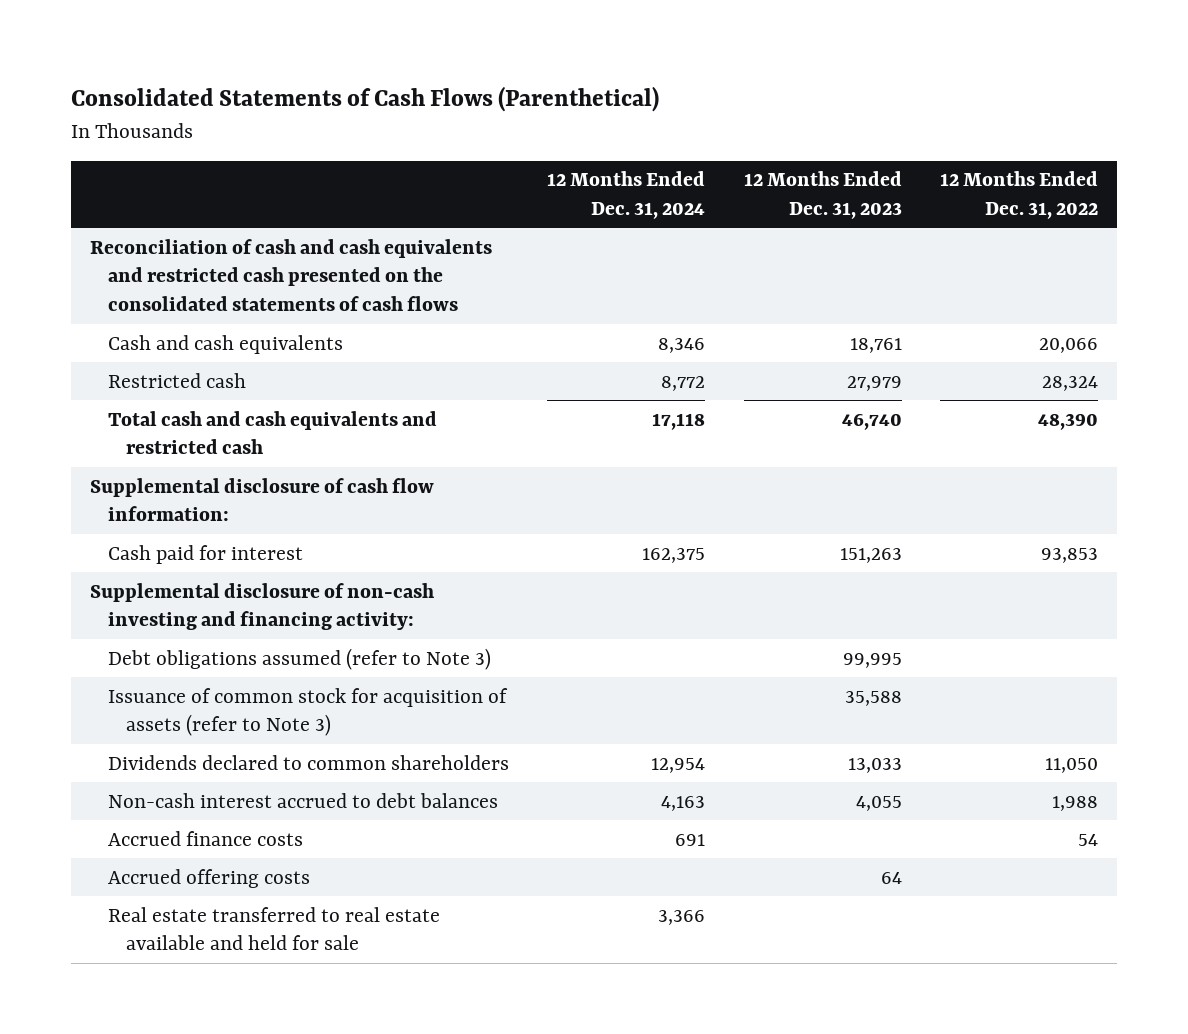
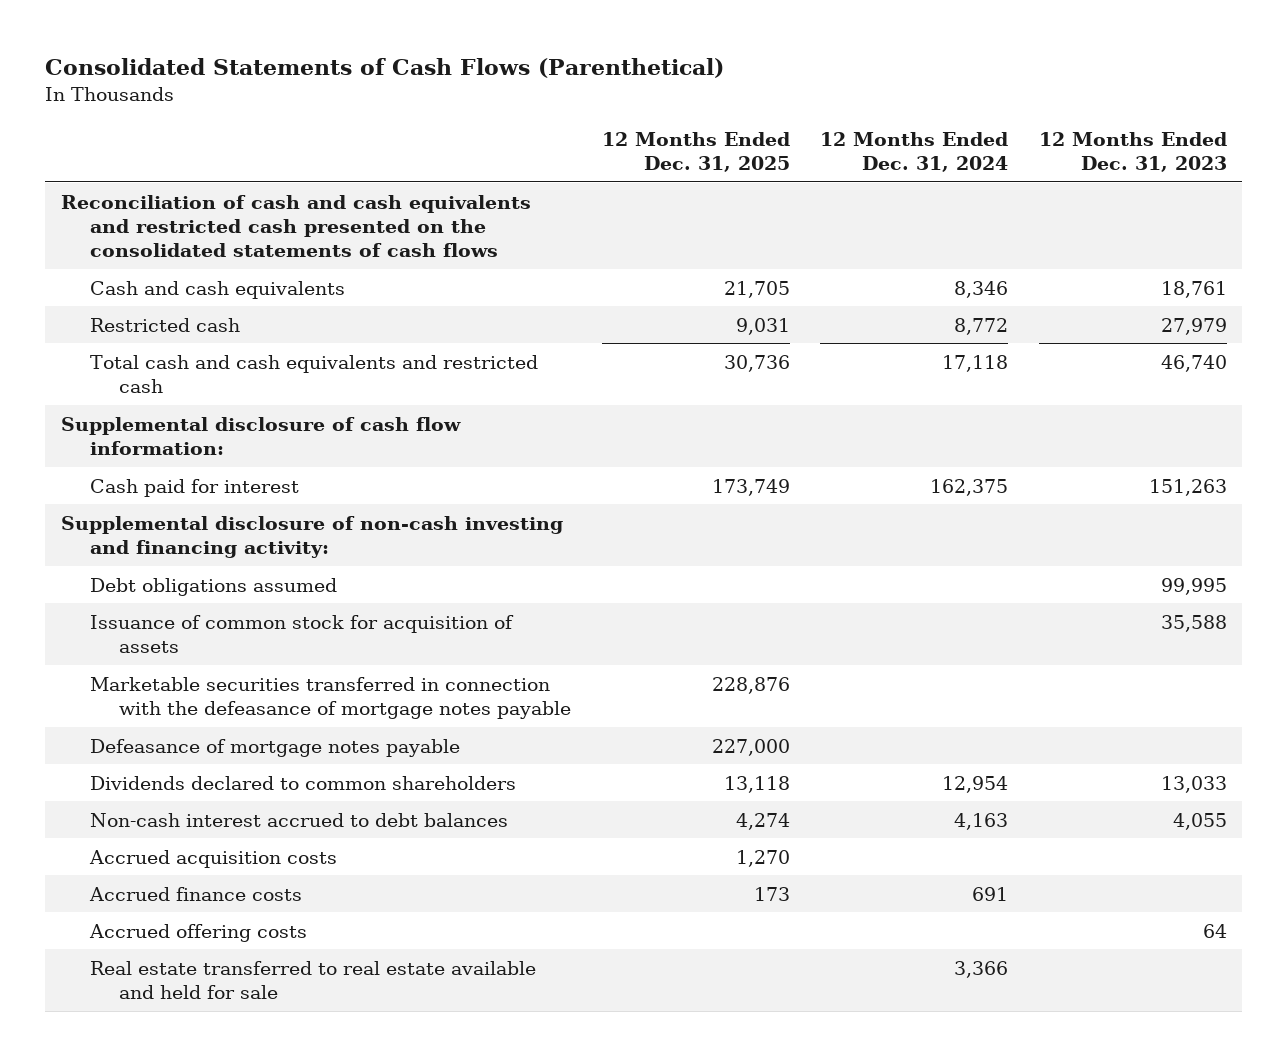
[939,171,1098,219] 12 Months Ended Dec. 31, 2022 -> none
none -> [601,131,790,173] 12 Months Ended Dec. 31, 2025
[108,647,492,670] Debt obligations assumed (refer to Note 3) -> [89,577,337,596] Debt obligations assumed
[108,687,509,737] Issuance of common stock for acquisition of assets (refer to Note 3) -> [89,614,514,653] Issuance of common stock for acquisition of assets
none -> [89,676,572,719] Marketable securities transferred in connection with the defeasance of mortgage notes payable
none -> [89,738,460,757] Defeasance of mortgage notes payable
none -> [88,849,337,868] Accrued acquisition costs

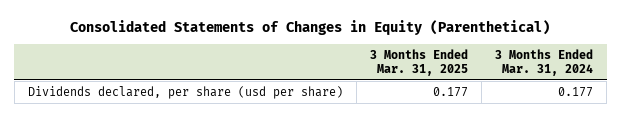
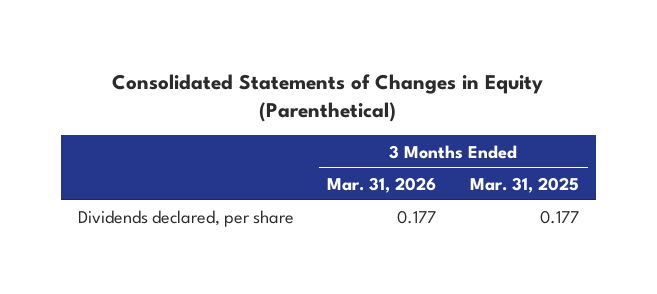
[495,48,594,76] 3 Months Ended Mar. 31, 2024 -> none
none -> [327,176,437,193] Mar. 31, 2026
[27,85,343,99] Dividends declared, per share (usd per share) -> [77,210,294,228] Dividends declared, per share

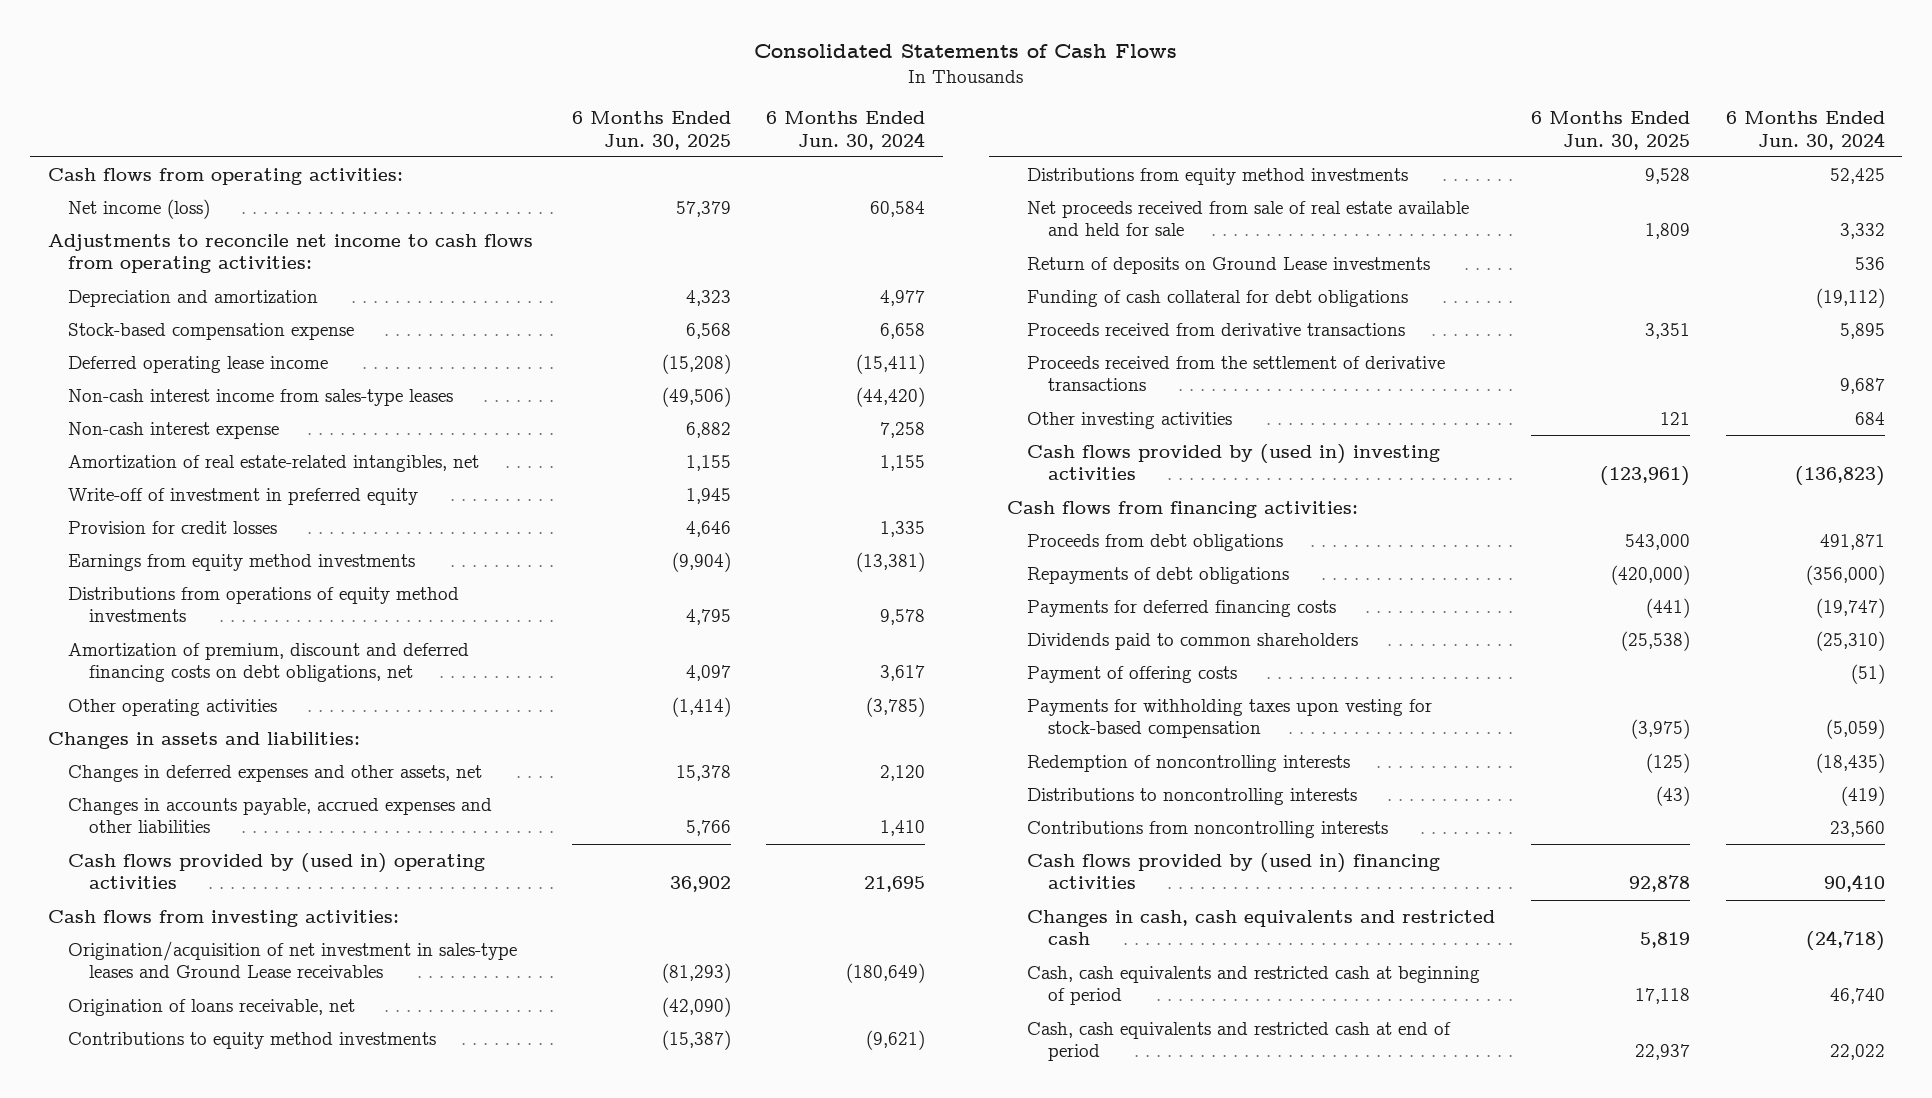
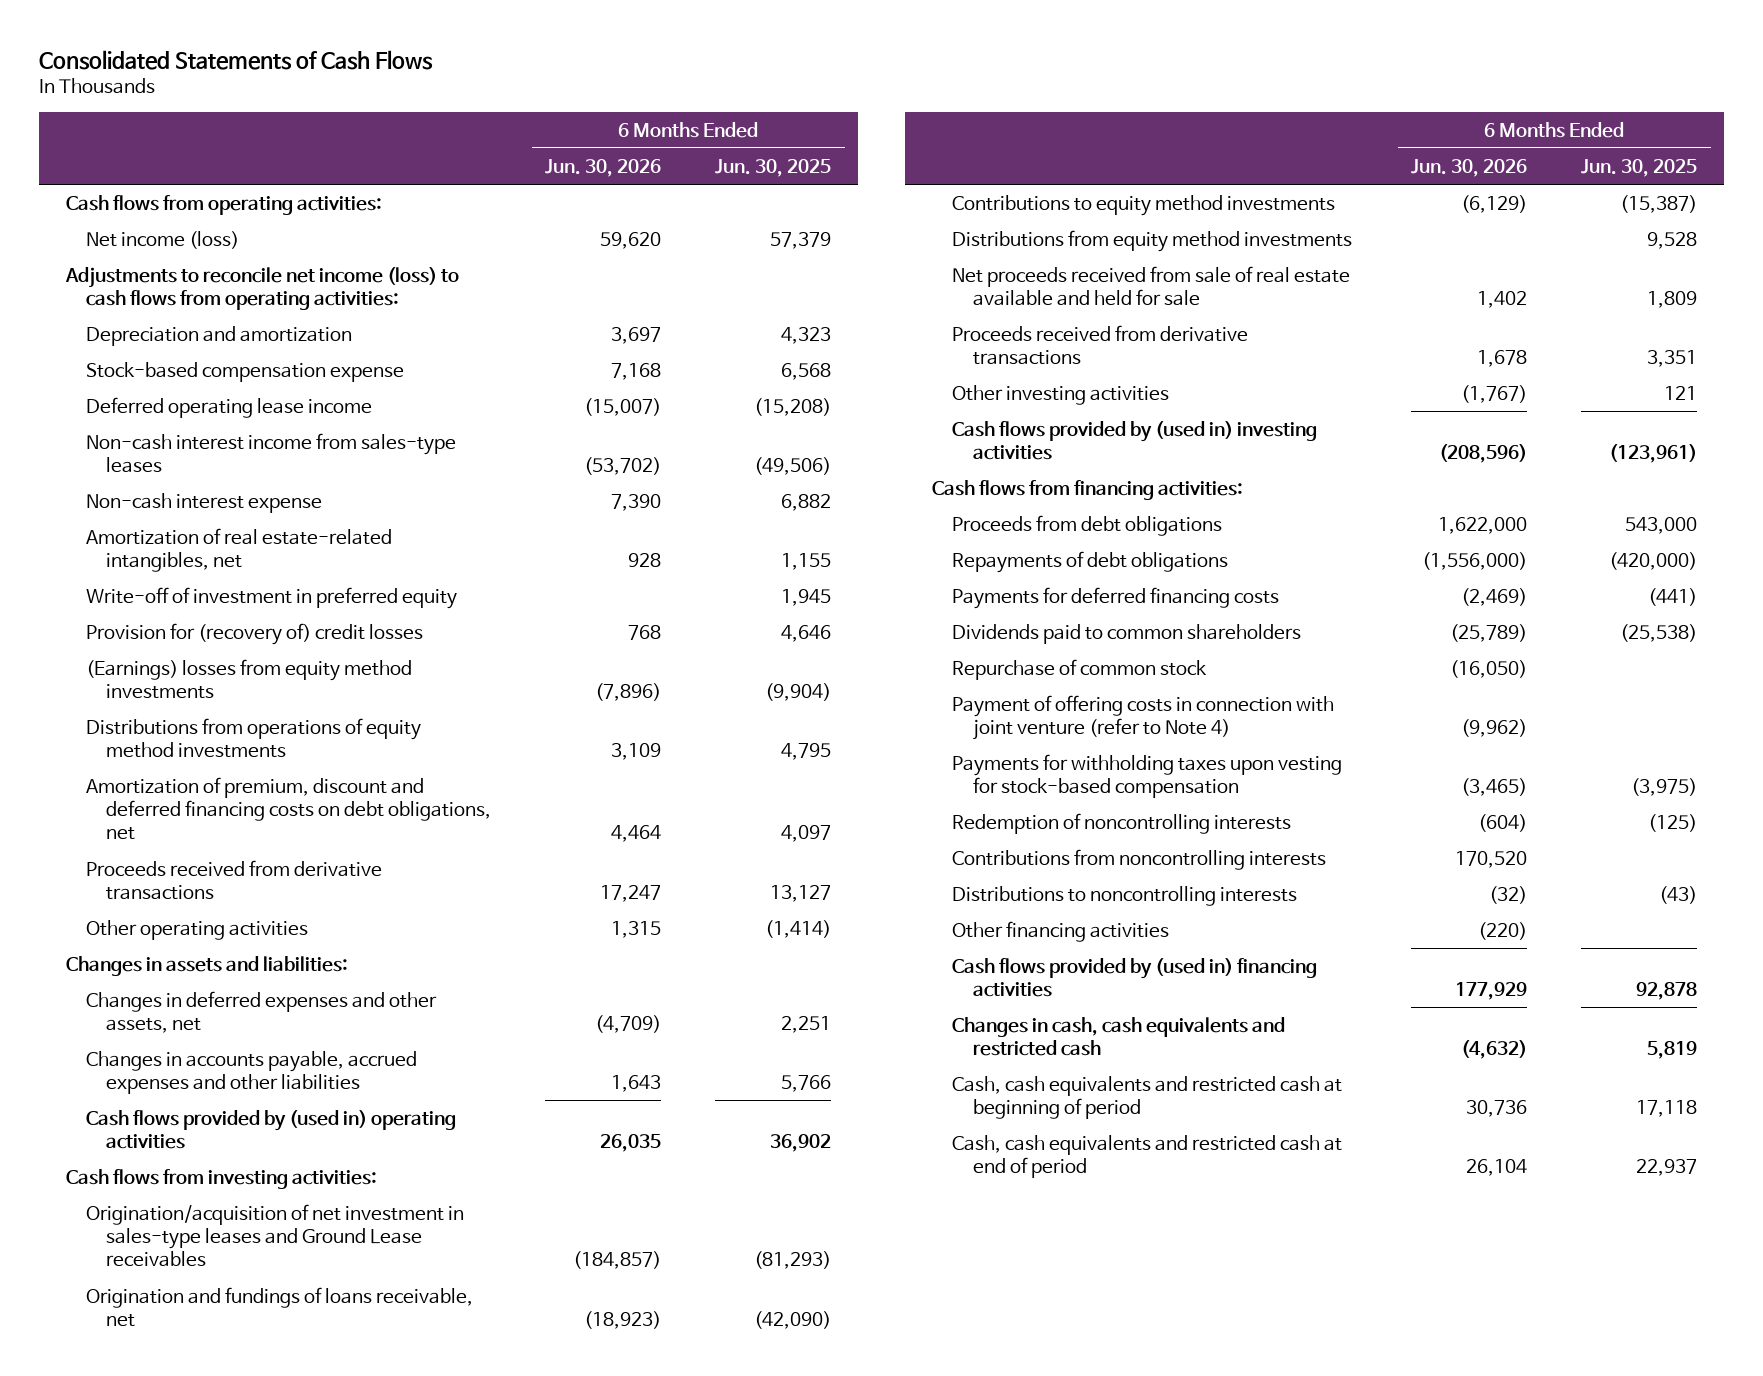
[766,111,926,150] 6 Months Ended Jun. 30, 2024 -> none
none -> [545,158,662,177] Jun. 30, 2026
[47,233,533,274] Adjustments to reconcile net income to cash flows from operating activities: -> [64,266,459,311] Adjustments to reconcile net income (loss) to cash flows from operating activities:
[68,520,278,534] Provision for credit losses -> [86,622,424,645] Provision for (recovery of) credit losses
[68,553,416,571] Earnings from equity method investments -> [86,658,413,700] (Earnings) losses from equity method investments
none -> [86,859,383,901] Proceeds received from derivative transactions
[675,764,731,781] 15,378 -> [781,1016,832,1034] 2,251
[68,998,356,1016] Origination of loans receivable, net -> [86,1286,474,1328] Origination and fundings of loans receivable, net
[1027,256,1431,274] Return of deposits on Ground Lease investments -> none
[1027,289,1409,307] Funding of cash collateral for debt obligations -> none
[1027,355,1446,392] Proceeds received from the settlement of derivative transactions -> none
none -> [952,658,1208,680] Repurchase of common stock
[1027,665,1238,683] Payment of offering costs -> [952,694,1335,741] Payment of offering costs in connection with joint venture (refer to Note 4)
[1027,787,1358,805] Distributions to noncontrolling interests -> [952,885,1298,906] Distributions to noncontrolling interests
none -> [952,920,1170,942] Other financing activities

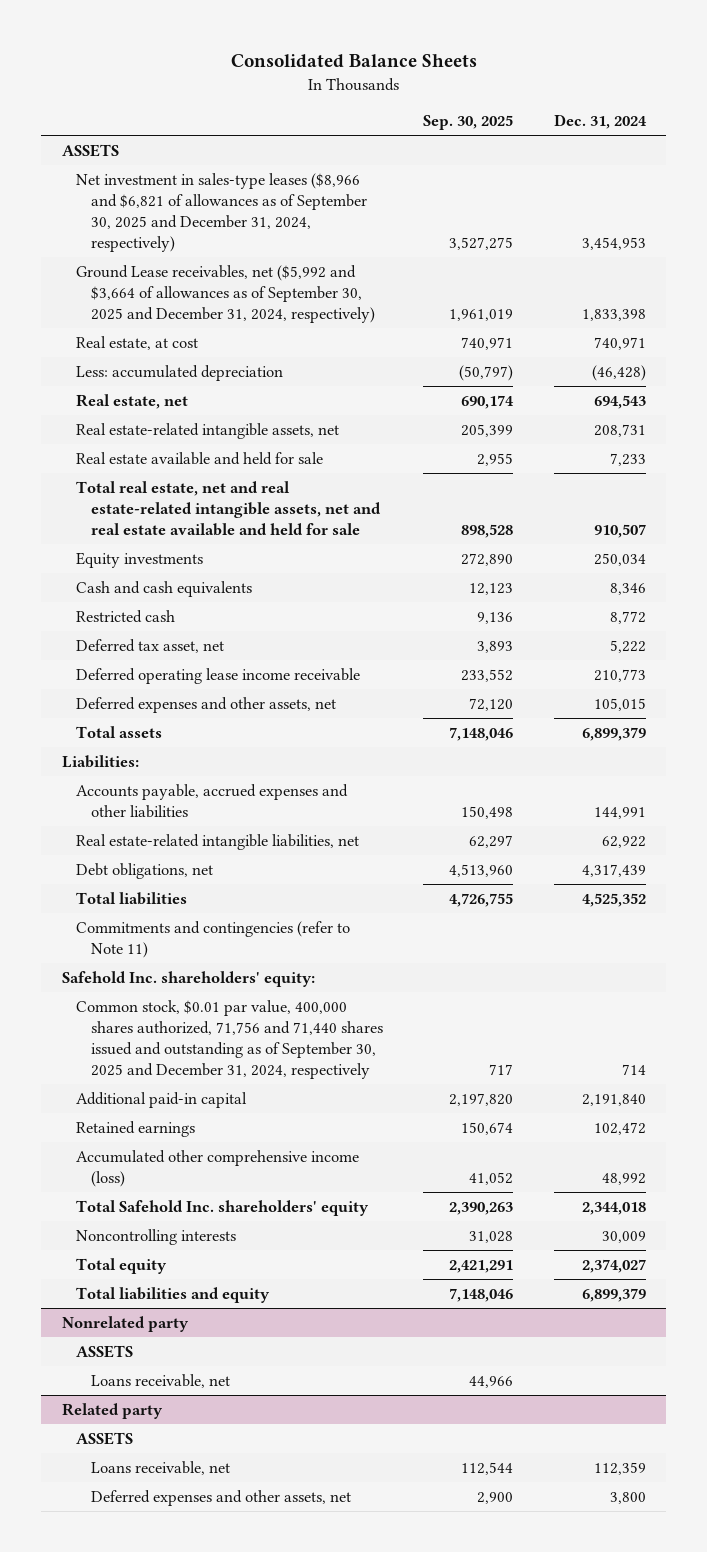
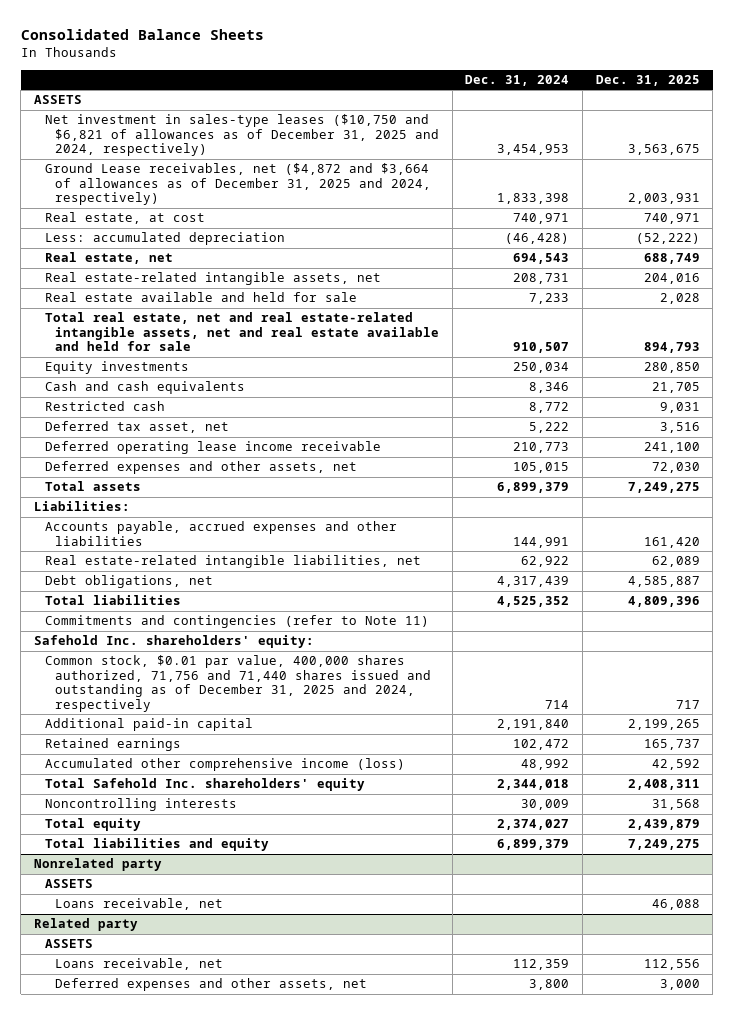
[423,115,514,131] Sep. 30, 2025 -> none
none -> [595,74,700,86] Dec. 31, 2025
[76,172,367,253] Net investment in sales-type leases ($8,966 and $6,821 of allowances as of September 30, 2025 and December 31, 2024, respectively) -> [44,114,440,157] Net investment in sales-type leases ($10,750 and $6,821 of allowances as of December 31, 2025 and 2024, respectively)
[76,264,375,324] Ground Lease receivables, net ($5,992 and $3,664 of allowances as of September 30, 2025 and December 31, 2024, respectively) -> [44,163,432,206] Ground Lease receivables, net ($4,872 and $3,664 of allowances as of December 31, 2025 and 2024, respectively)
[76,999,383,1080] Common stock, $0.01 par value, 400,000 shares authorized, 71,756 and 71,440 shares issued and outstanding as of September 30, 2025 and December 31, 2024, respectively -> [44,655,432,713] Common stock, $0.01 par value, 400,000 shares authorized, 71,756 and 71,440 shares issued and outstanding as of December 31, 2025 and 2024, respectively

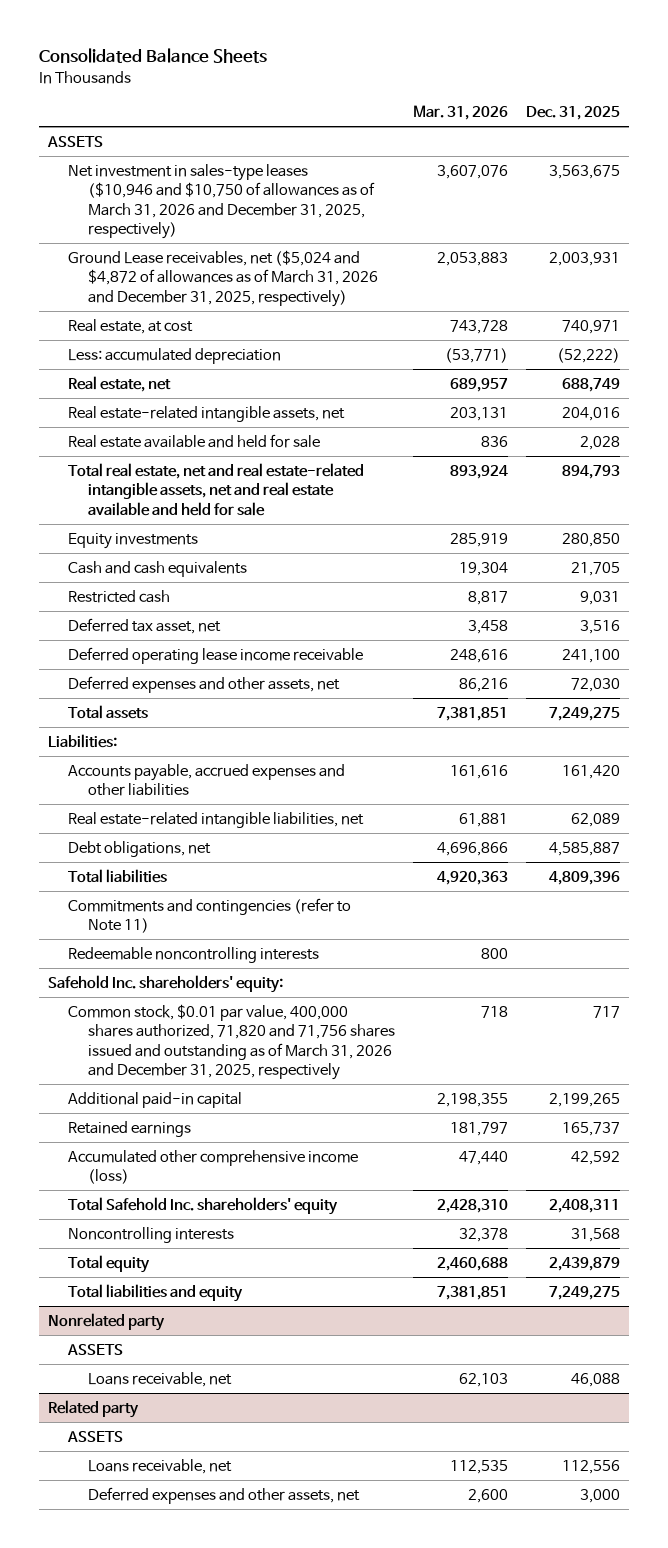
[465,74,570,86] Dec. 31, 2024 -> none
none -> [412,105,508,121] Mar. 31, 2026
[44,114,440,157] Net investment in sales-type leases ($10,750 and $6,821 of allowances as of December 31, 2025 and 2024, respectively) -> [67,163,375,239] Net investment in sales-type leases ($10,946 and $10,750 of allowances as of March 31, 2026 and December 31, 2025, respectively)
[44,163,432,206] Ground Lease receivables, net ($4,872 and $3,664 of allowances as of December 31, 2025 and 2024, respectively) -> [67,249,378,307] Ground Lease receivables, net ($5,024 and $4,872 of allowances as of March 31, 2026 and December 31, 2025, respectively)
none -> [67,946,319,963] Redeemable noncontrolling interests
[44,655,432,713] Common stock, $0.01 par value, 400,000 shares authorized, 71,756 and 71,440 shares issued and outstanding as of December 31, 2025 and 2024, respectively -> [67,1003,395,1080] Common stock, $0.01 par value, 400,000 shares authorized, 71,820 and 71,756 shares issued and outstanding as of March 31, 2026 and December 31, 2025, respectively

